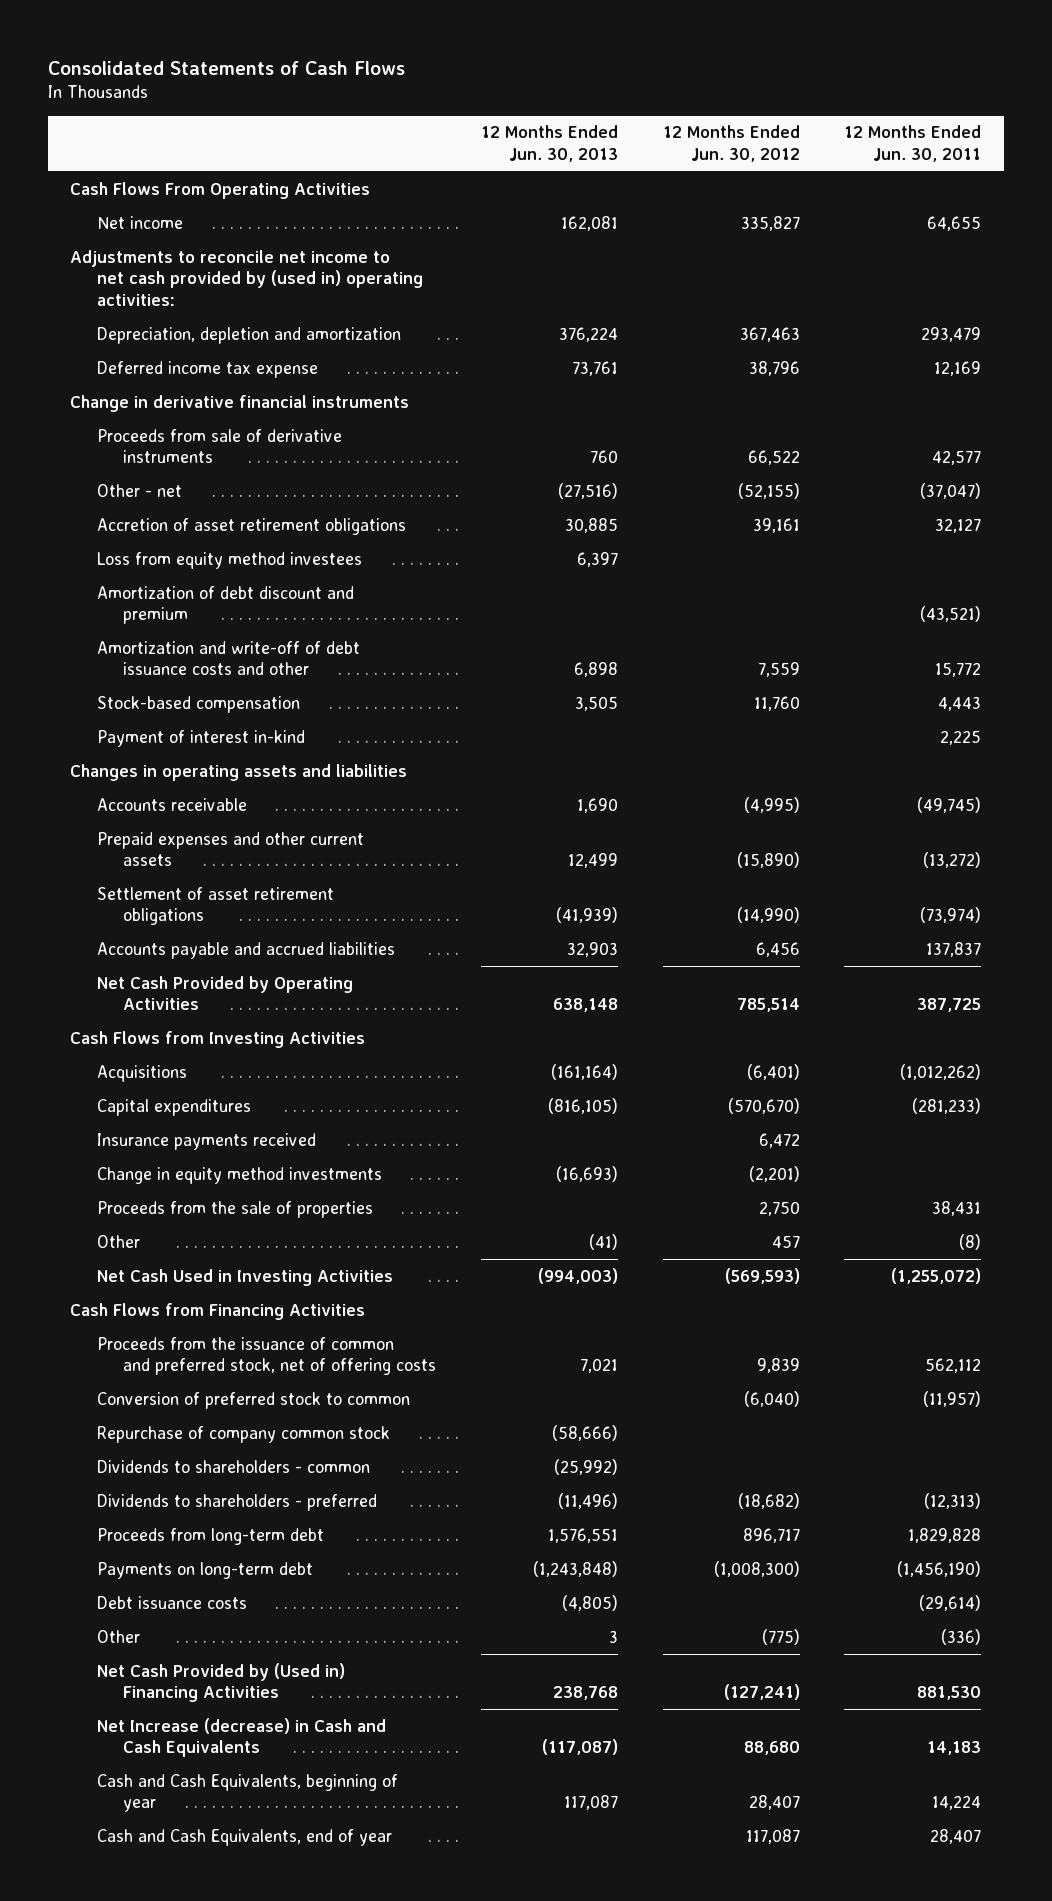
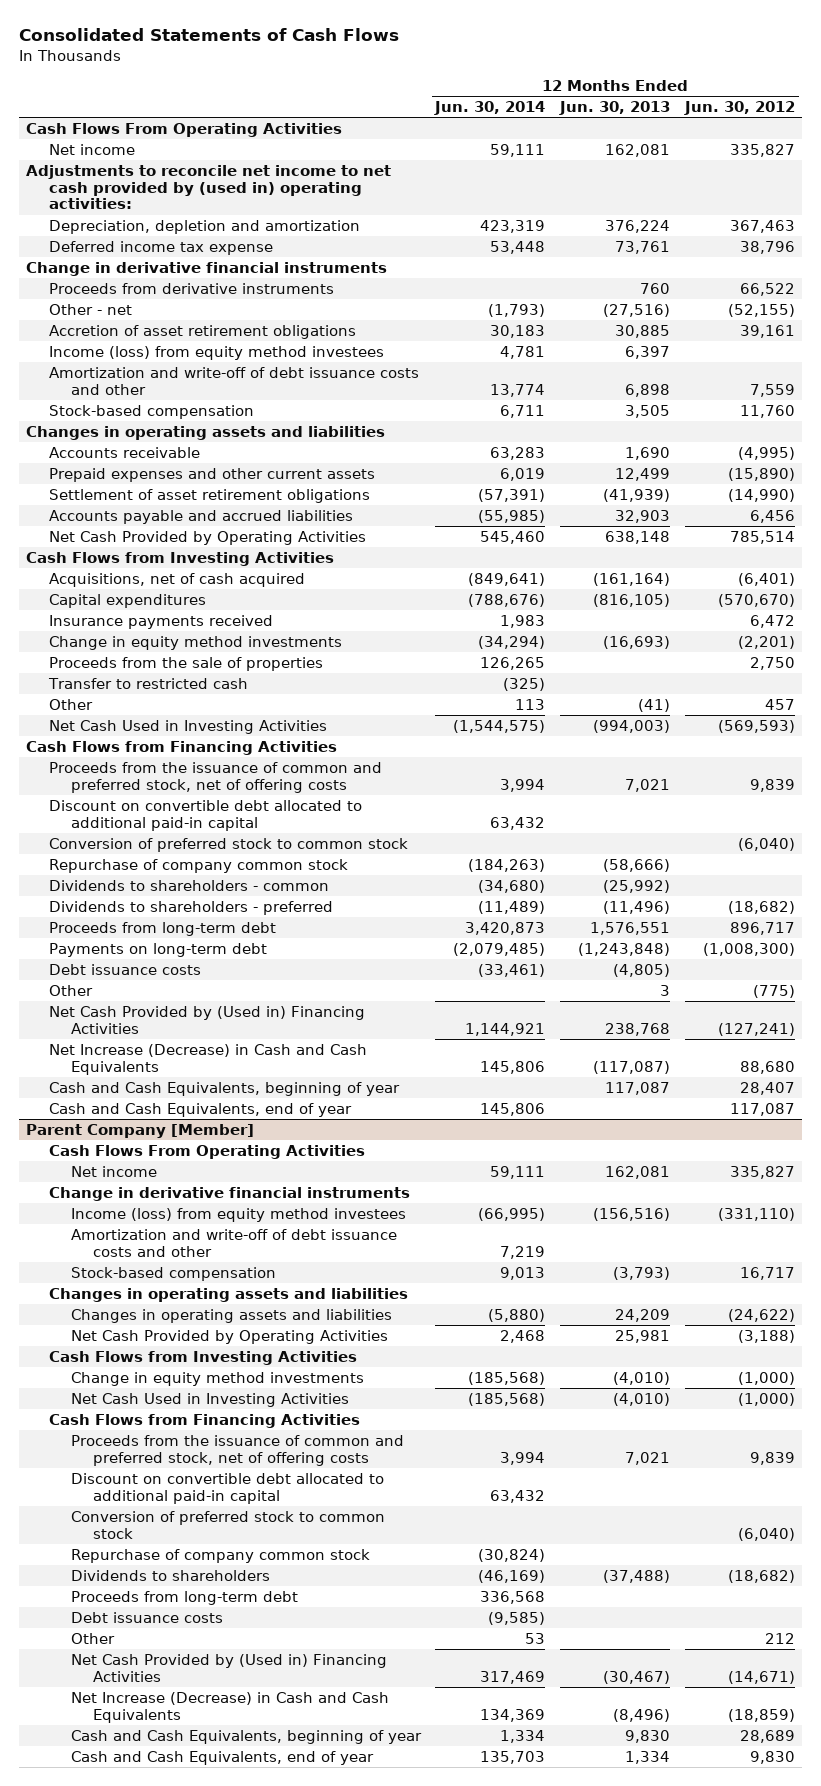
[844,125,982,162] 12 Months Ended Jun. 30, 2011 -> none
none -> [434,100,546,115] Jun. 30, 2014
[96,428,342,464] Proceeds from sale of derivative instruments -> [48,282,334,294] Proceeds from derivative instruments
[96,585,354,625] Amortization of debt discount and premium -> none
[96,551,362,569] Loss from equity method investees -> [48,345,384,360] Income (loss) from equity method investees
[96,729,305,747] Payment of interest in-kind -> none
[96,1064,187,1082] Acquisitions -> [48,572,305,587] Acquisitions, net of cash acquired
none -> [47,677,248,689] Transfer to restricted cash
none -> [48,799,362,831] Discount on convertible debt allocated to additional paid-in capital
[96,1391,410,1409] Conversion of preferred stock to common -> [48,837,408,852] Conversion of preferred stock to common stock
[96,1717,386,1758] Net Increase (decrease) in Cash and Cash Equivalents -> [48,1043,367,1075] Net Increase (Decrease) in Cash and Cash Equivalents
none -> [26,1123,255,1138] Parent Company [Member]
none -> [48,1144,365,1159] Cash Flows From Operating Activities
none -> [70,1165,157,1177] Net income
none -> [48,1186,410,1201] Change in derivative financial instruments
none -> [70,1207,406,1222] Income (loss) from equity method investees
none -> [70,1228,397,1257] Amortization and write-off of debt issuance costs and other
none -> [70,1266,276,1281] Stock-based compensation
none -> [48,1287,408,1302] Changes in operating assets and liabilities
none -> [70,1308,392,1323] Changes in operating assets and liabilities
none -> [70,1329,388,1344] Net Cash Provided by Operating Activities
none -> [48,1350,357,1365] Cash Flows from Investing Activities
none -> [70,1371,364,1386] Change in equity method investments
none -> [70,1392,349,1407] Net Cash Used in Investing Activities
none -> [48,1413,360,1428] Cash Flows from Financing Activities
none -> [70,1434,404,1466] Proceeds from the issuance of common and preferred stock, net of offering costs
none -> [70,1472,384,1504] Discount on convertible debt allocated to additional paid-in capital
none -> [70,1510,385,1539] Conversion of preferred stock to common stock
none -> [70,1548,370,1563] Repurchase of company common stock
none -> [70,1569,270,1581] Dividends to shareholders
none -> [70,1590,298,1605] Proceeds from long-term debt
none -> [70,1611,223,1623] Debt issuance costs
none -> [70,1632,115,1644] Other
none -> [70,1653,387,1682] Net Cash Provided by (Used in) Financing Activities
none -> [70,1691,389,1723] Net Increase (Decrease) in Cash and Cash Equivalents
none -> [70,1729,422,1744] Cash and Cash Equivalents, beginning of year
none -> [70,1750,374,1765] Cash and Cash Equivalents, end of year

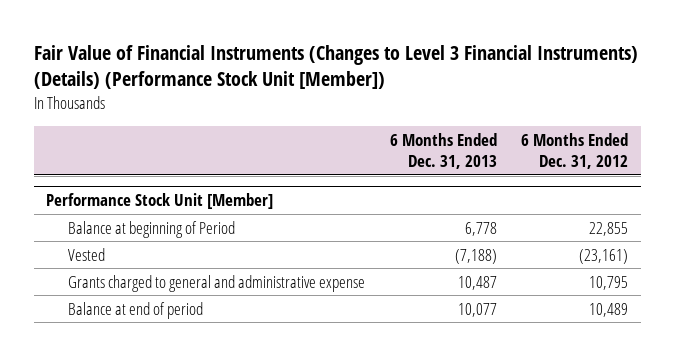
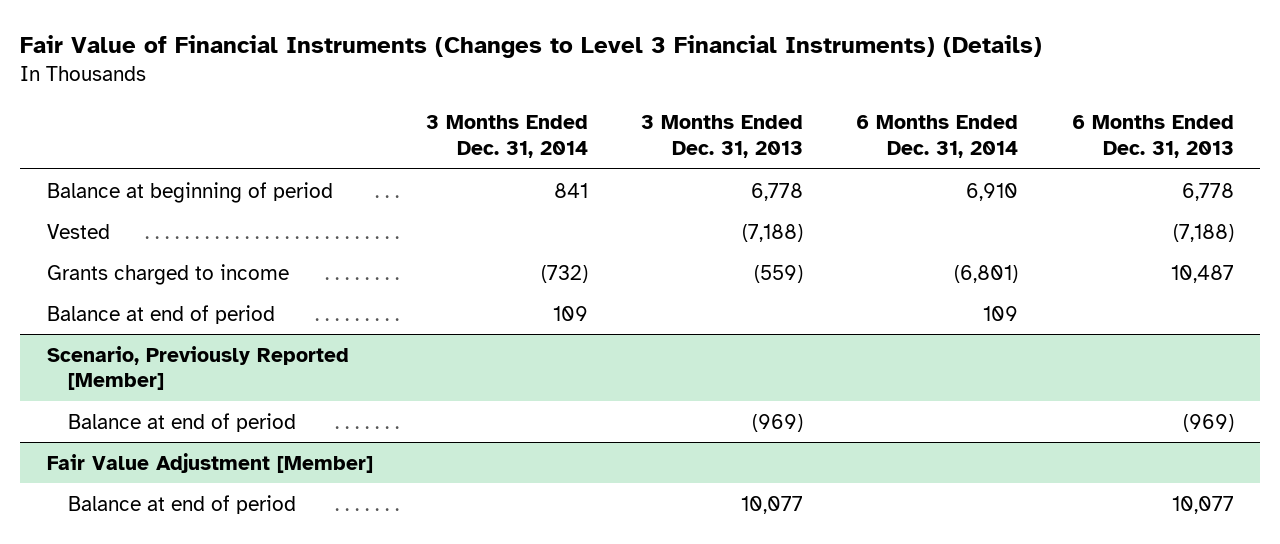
[33,44,638,90] Fair Value of Financial Instruments (Changes to Level 3 Financial Instruments) (Details) (Performance Stock Unit [Member]) -> [20,34,1043,58] Fair Value of Financial Instruments (Changes to Level 3 Financial Instruments) (Details)
[521,132,629,170] 6 Months Ended Dec. 31, 2012 -> none
none -> [425,115,588,158] 3 Months Ended Dec. 31, 2014
none -> [641,115,804,158] 3 Months Ended Dec. 31, 2013
none -> [856,115,1019,158] 6 Months Ended Dec. 31, 2014
[45,193,273,210] Performance Stock Unit [Member] -> none
[68,220,236,238] Balance at beginning of Period -> [46,181,333,203] Balance at beginning of period
[68,274,366,292] Grants charged to general and administrative expense -> [46,263,289,285] Grants charged to income
none -> [46,304,275,324] Balance at end of period
none -> [46,345,349,391] Scenario, Previously Reported [Member]
none -> [67,412,296,432] Balance at end of period
none -> [46,452,373,473] Fair Value Adjustment [Member]

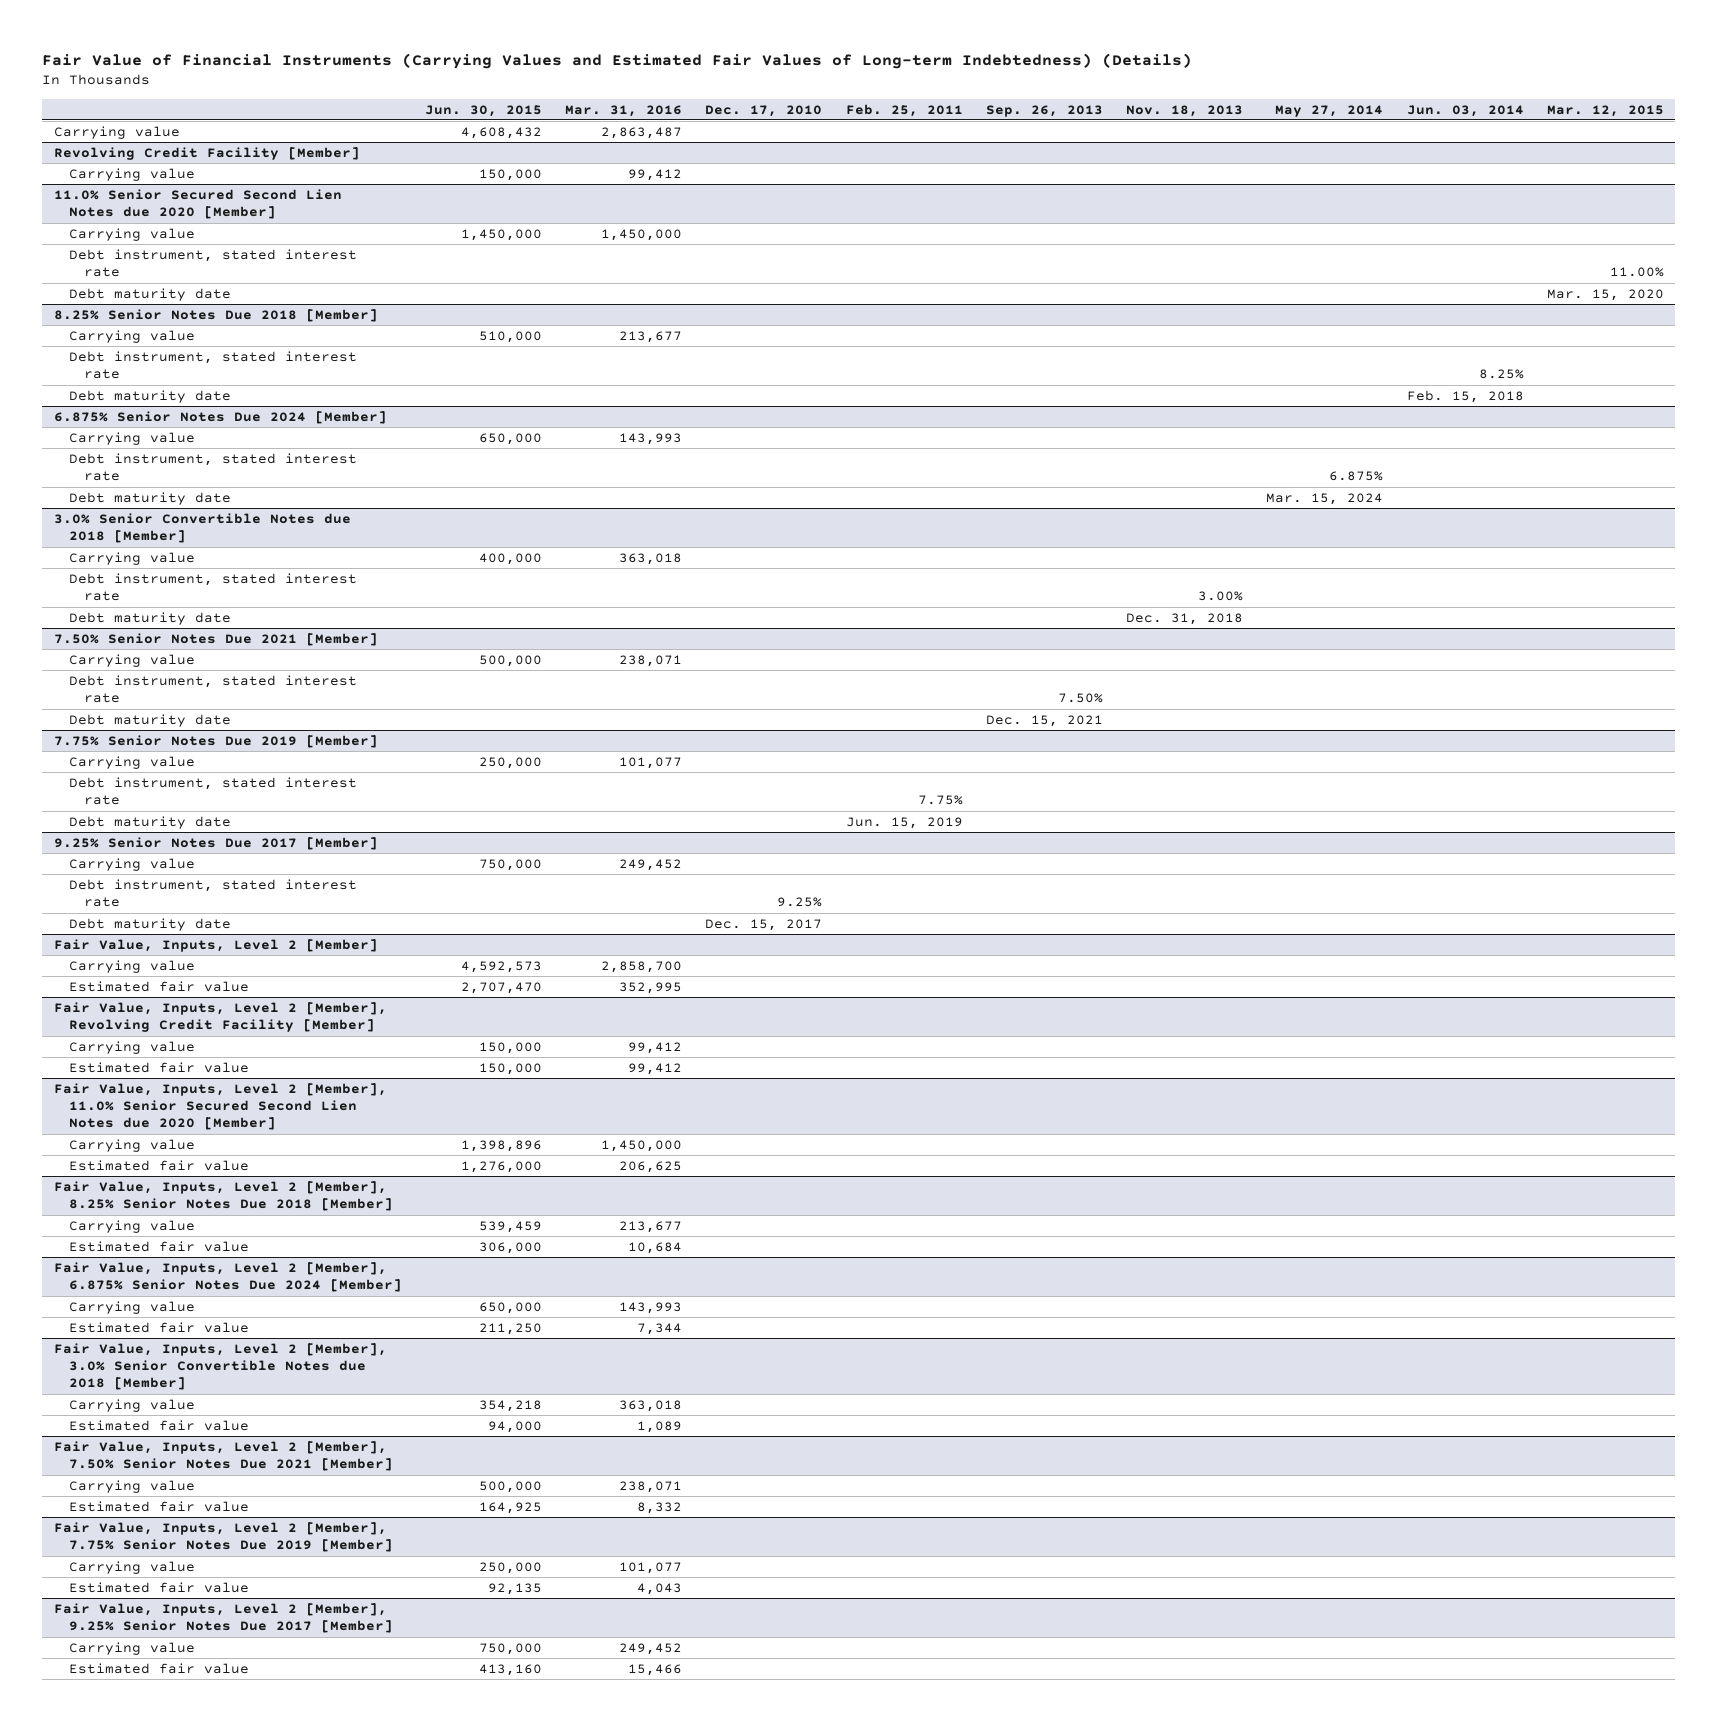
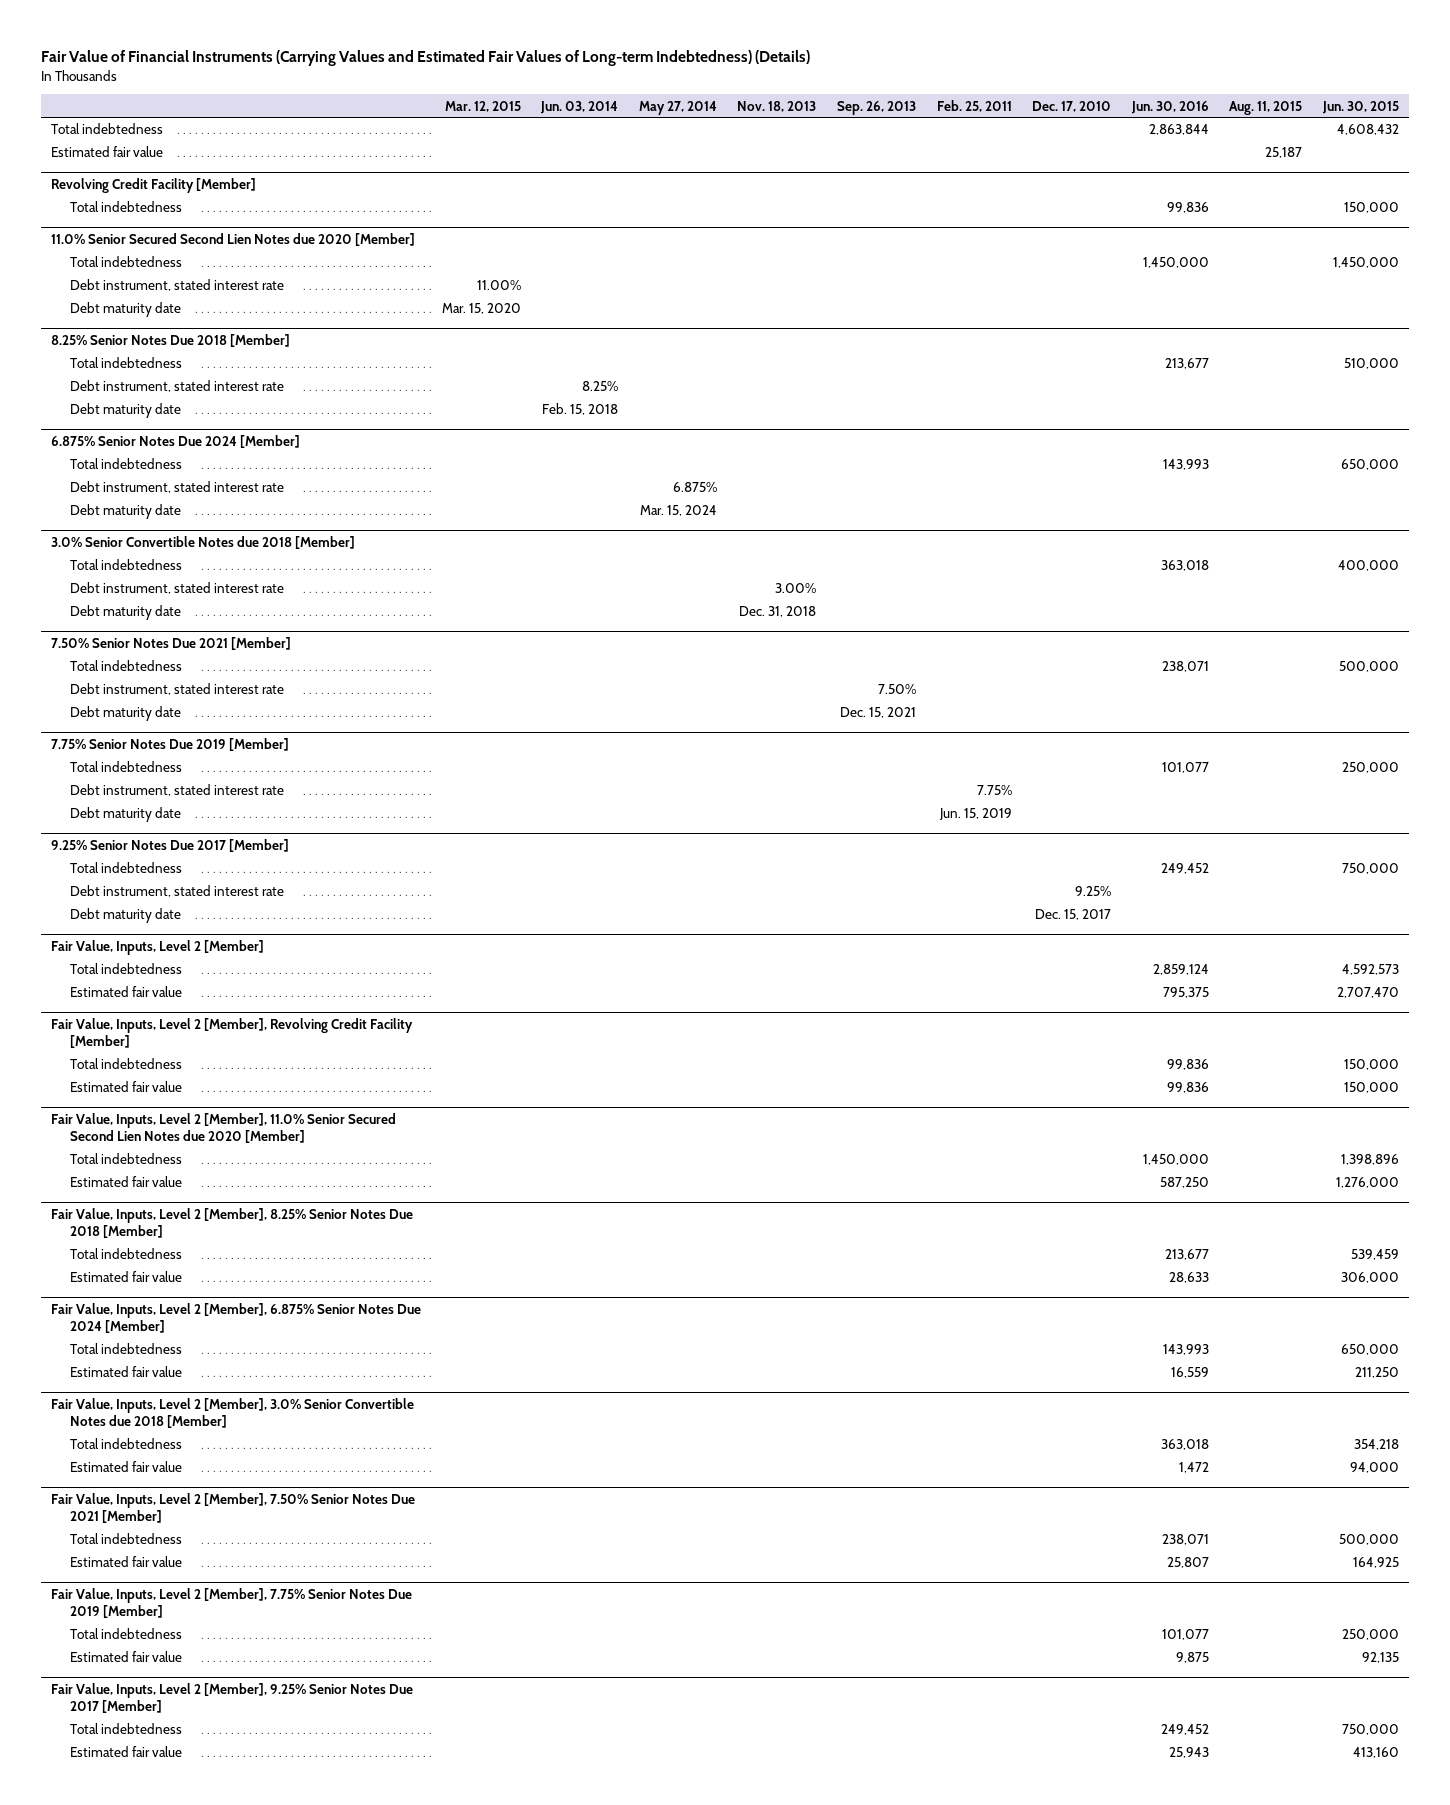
[565,104,683,117] Mar. 31, 2016 -> none
none -> [1130,100,1209,114] Jun. 30, 2016
none -> [1229,100,1303,115] Aug. 11, 2015
[53,125,180,139] Carrying value -> [51,123,164,135] Total indebtedness
none -> [51,146,164,158] Estimated fair value
[68,167,195,181] Carrying value -> [69,201,182,213] Total indebtedness
[68,227,195,241] Carrying value -> [69,256,182,268] Total indebtedness
[68,329,195,343] Carrying value -> [69,357,182,369] Total indebtedness
[68,431,195,445] Carrying value -> [69,458,182,470] Total indebtedness
[68,551,195,565] Carrying value -> [69,559,182,571] Total indebtedness
[68,653,195,667] Carrying value -> [69,660,182,672] Total indebtedness
[68,755,195,769] Carrying value -> [69,761,182,773] Total indebtedness
[68,857,195,871] Carrying value -> [69,862,182,874] Total indebtedness
[68,959,195,973] Carrying value -> [69,963,182,975] Total indebtedness
[68,1040,195,1054] Carrying value -> [69,1058,182,1070] Total indebtedness
[68,1138,195,1152] Carrying value -> [69,1153,182,1165] Total indebtedness
[68,1219,195,1233] Carrying value -> [69,1248,182,1260] Total indebtedness
[68,1300,195,1314] Carrying value -> [69,1343,182,1355] Total indebtedness
[68,1398,195,1412] Carrying value -> [69,1438,182,1450] Total indebtedness
[68,1479,195,1493] Carrying value -> [69,1533,182,1545] Total indebtedness
[68,1560,195,1574] Carrying value -> [69,1628,182,1640] Total indebtedness
[68,1641,195,1655] Carrying value -> [69,1723,182,1735] Total indebtedness

